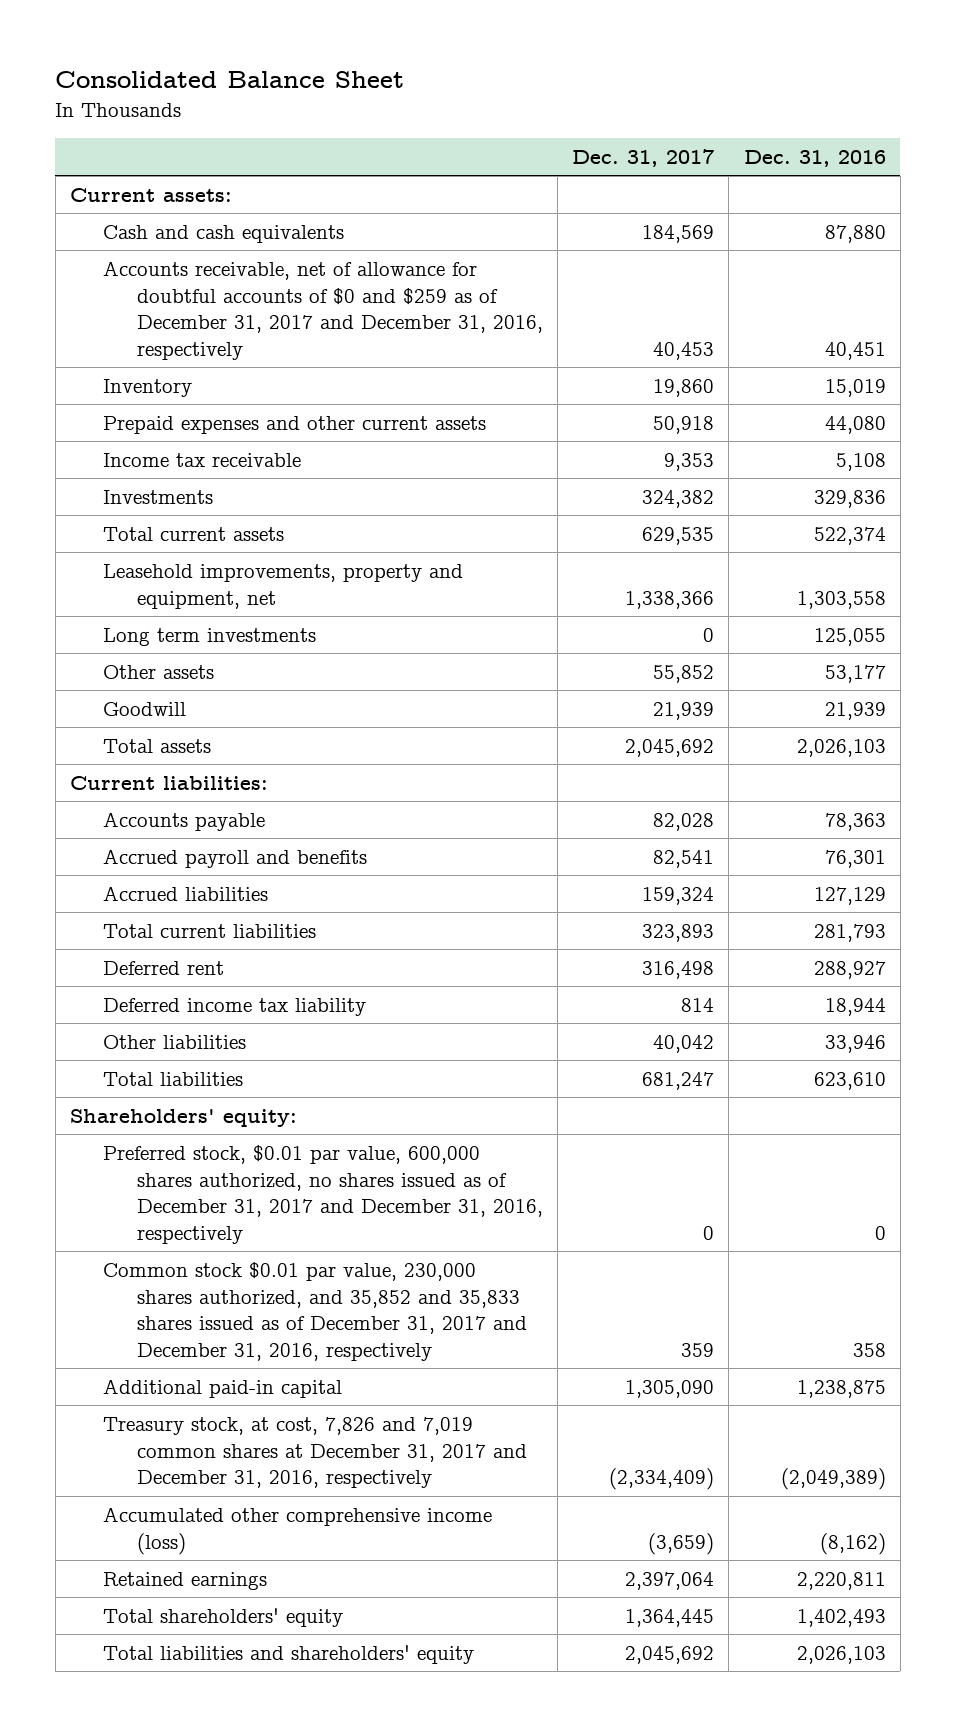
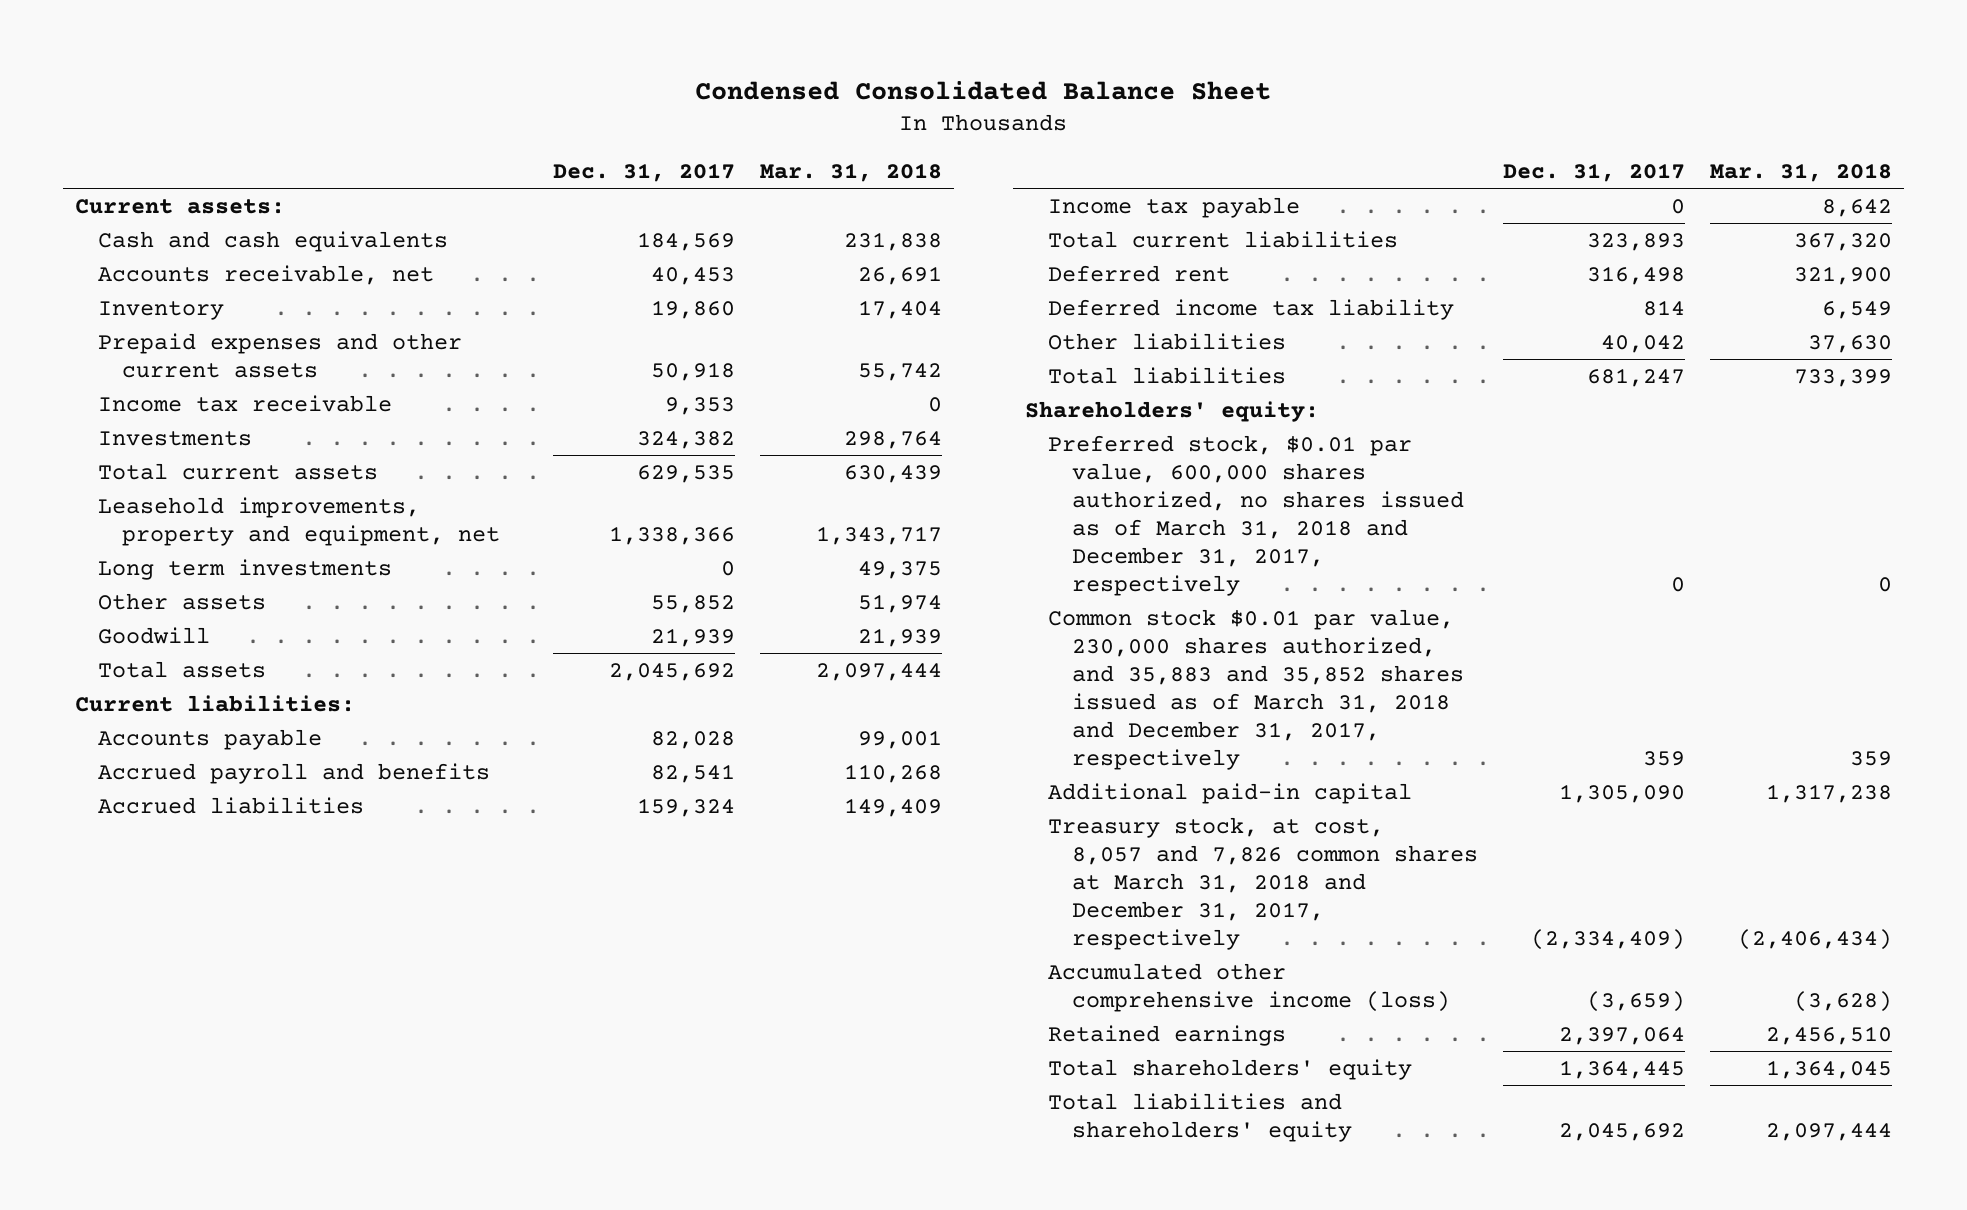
[55,71,405,89] Consolidated Balance Sheet -> [695,80,1272,100] Condensed Consolidated Balance Sheet
[743,150,886,168] Dec. 31, 2016 -> none
none -> [759,162,942,182] Mar. 31, 2018
[103,260,543,361] Accounts receivable, net of allowance for doubtful accounts of $0 and $259 as of December 31, 2017 and December 31, 2016, respectively -> [98,265,435,286] Accounts receivable, net
none -> [1048,197,1301,219] Income tax payable
[103,1144,543,1245] Preferred stock, $0.01 par value, 600,000 shares authorized, no shares issued as of December 31, 2017 and December 31, 2016, respectively -> [1048,435,1464,596] Preferred stock, $0.01 par value, 600,000 shares authorized, no shares issued as of March 31, 2018 and December 31, 2017, respectively
[103,1261,527,1362] Common stock $0.01 par value, 230,000 shares authorized, and 35,852 and 35,833 shares issued as of December 31, 2017 and December 31, 2016, respectively -> [1048,609,1464,770] Common stock $0.01 par value, 230,000 shares authorized, and 35,883 and 35,852 shares issued as of March 31, 2018 and December 31, 2017, respectively
[103,1416,527,1489] Treasury stock, at cost, 7,826 and 7,019 common shares at December 31, 2017 and December 31, 2016, respectively -> [1048,817,1478,950] Treasury stock, at cost, 8,057 and 7,826 common shares at March 31, 2018 and December 31, 2017, respectively

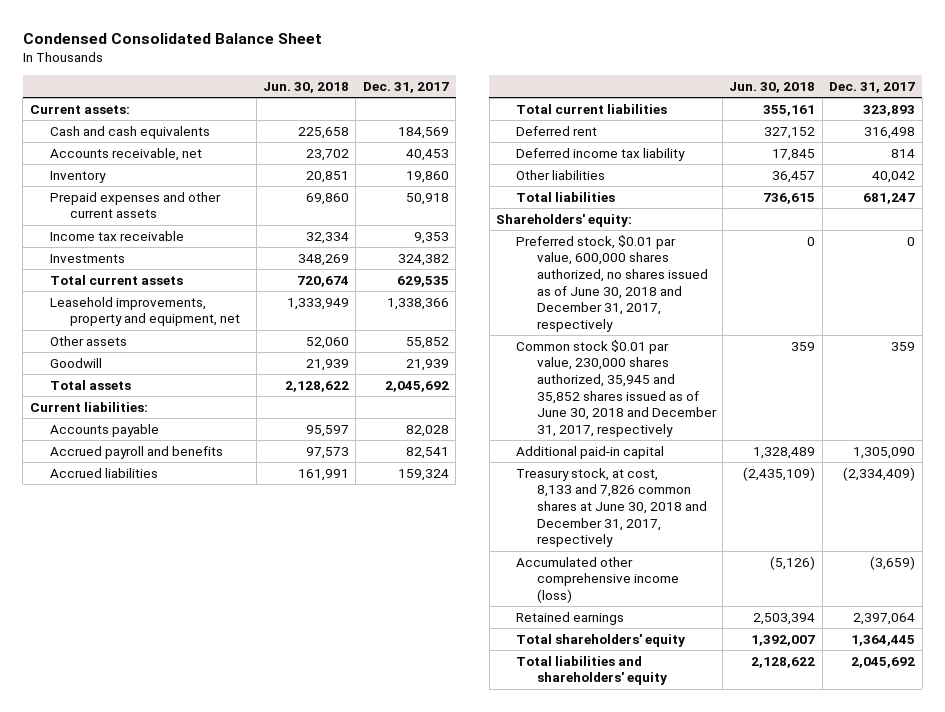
[759,162,942,182] Mar. 31, 2018 -> none
none -> [263,82,350,94] Jun. 30, 2018
[98,559,393,581] Long term investments -> none
[1048,197,1301,219] Income tax payable -> none
[1048,435,1464,596] Preferred stock, $0.01 par value, 600,000 shares authorized, no shares issued as of March 31, 2018 and December 31, 2017, respectively -> [516,234,708,332] Preferred stock, $0.01 par value, 600,000 shares authorized, no shares issued as of June 30, 2018 and December 31, 2017, respectively
[1048,609,1464,770] Common stock $0.01 par value, 230,000 shares authorized, and 35,883 and 35,852 shares issued as of March 31, 2018 and December 31, 2017, respectively -> [516,339,717,437] Common stock $0.01 par value, 230,000 shares authorized, 35,945 and 35,852 shares issued as of June 30, 2018 and December 31, 2017, respectively
[1048,817,1478,950] Treasury stock, at cost, 8,057 and 7,826 common shares at March 31, 2018 and December 31, 2017, respectively -> [516,467,707,548] Treasury stock, at cost, 8,133 and 7,826 common shares at June 30, 2018 and December 31, 2017, respectively

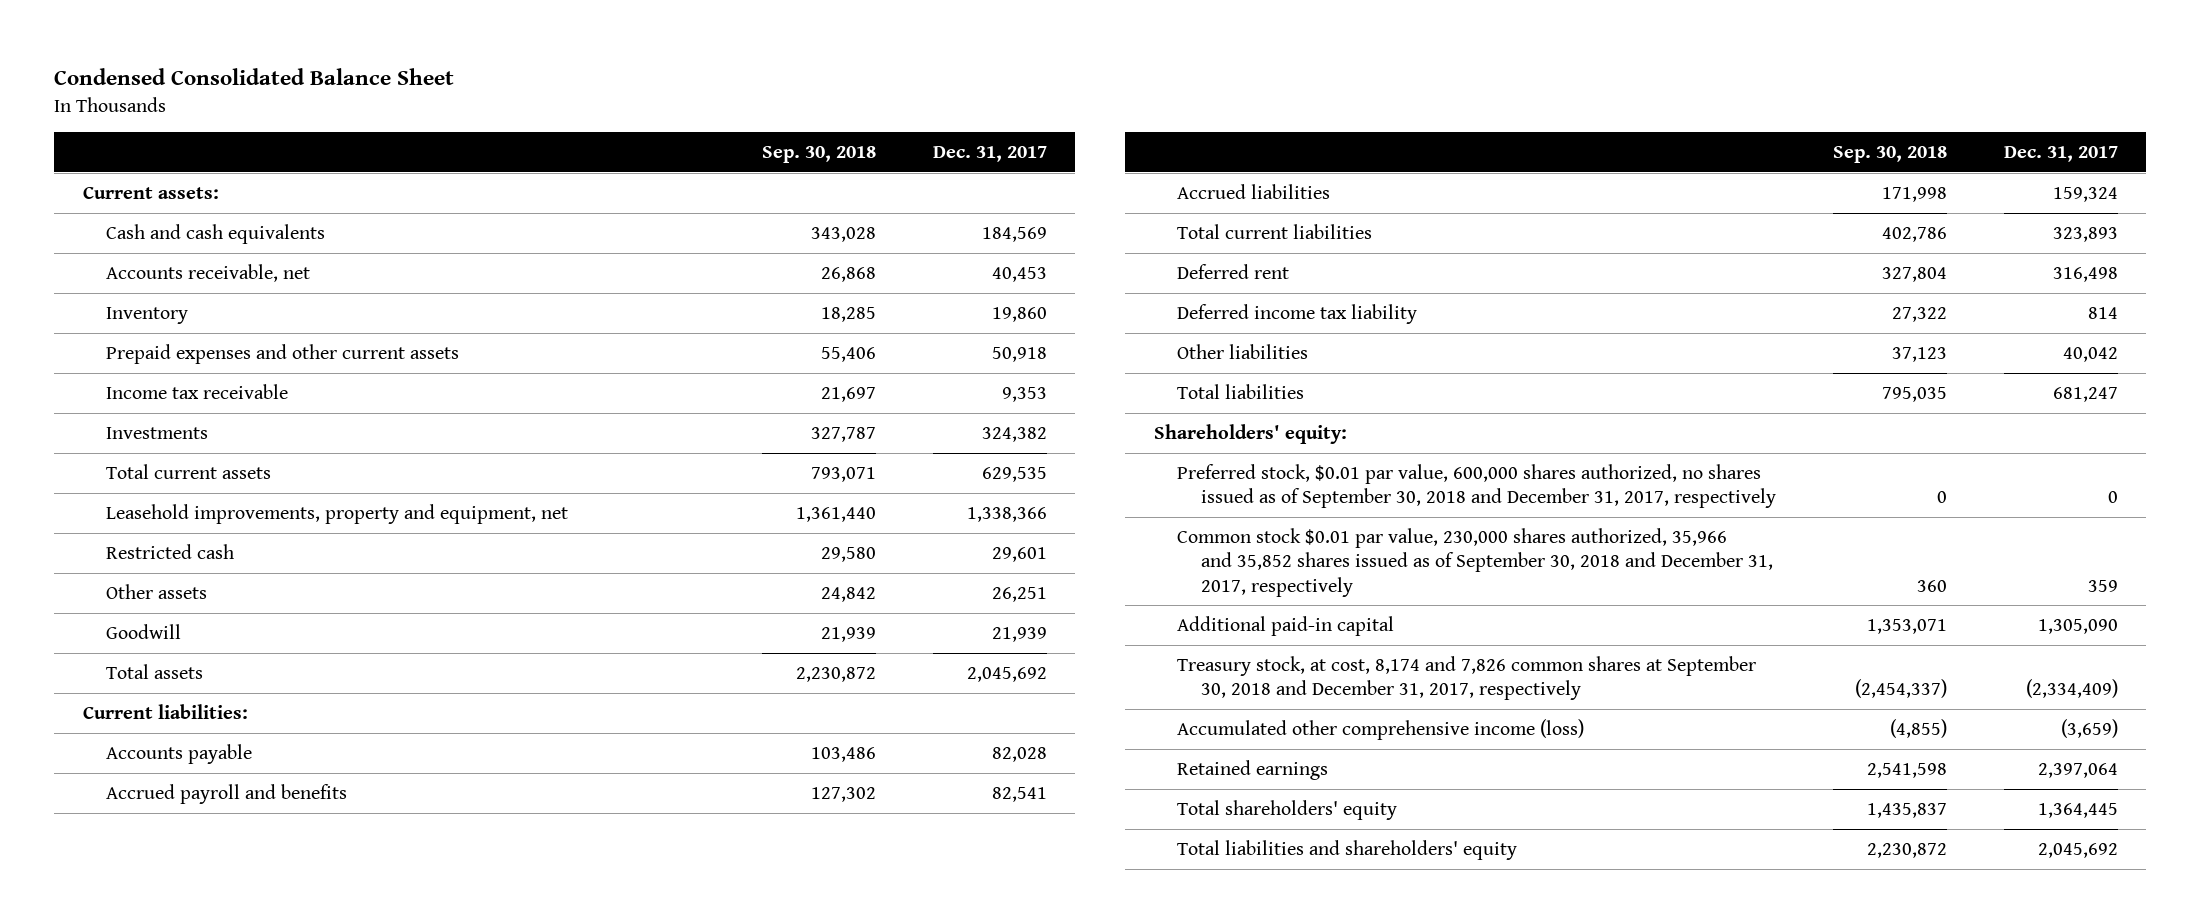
[263,82,350,94] Jun. 30, 2018 -> none
none -> [761,146,876,164] Sep. 30, 2018
none -> [106,543,235,559] Restricted cash
[405,336,449,349] 55,852 -> [991,586,1047,602] 26,251
[516,234,708,332] Preferred stock, $0.01 par value, 600,000 shares authorized, no shares issued as of June 30, 2018 and December 31, 2017, respectively -> [1177,463,1777,509] Preferred stock, $0.01 par value, 600,000 shares authorized, no shares issued as of September 30, 2018 and December 31, 2017, respectively
[516,339,717,437] Common stock $0.01 par value, 230,000 shares authorized, 35,945 and 35,852 shares issued as of June 30, 2018 and December 31, 2017, respectively -> [1177,527,1774,597] Common stock $0.01 par value, 230,000 shares authorized, 35,966 and 35,852 shares issued as of September 30, 2018 and December 31, 2017, respectively
[516,467,707,548] Treasury stock, at cost, 8,133 and 7,826 common shares at June 30, 2018 and December 31, 2017, respectively -> [1177,655,1757,701] Treasury stock, at cost, 8,174 and 7,826 common shares at September 30, 2018 and December 31, 2017, respectively

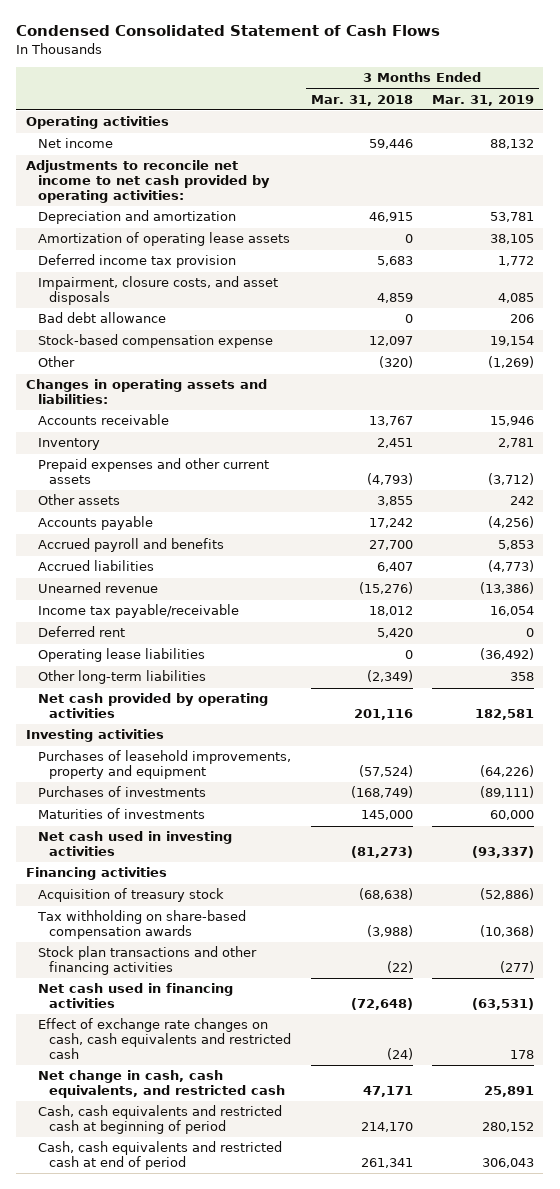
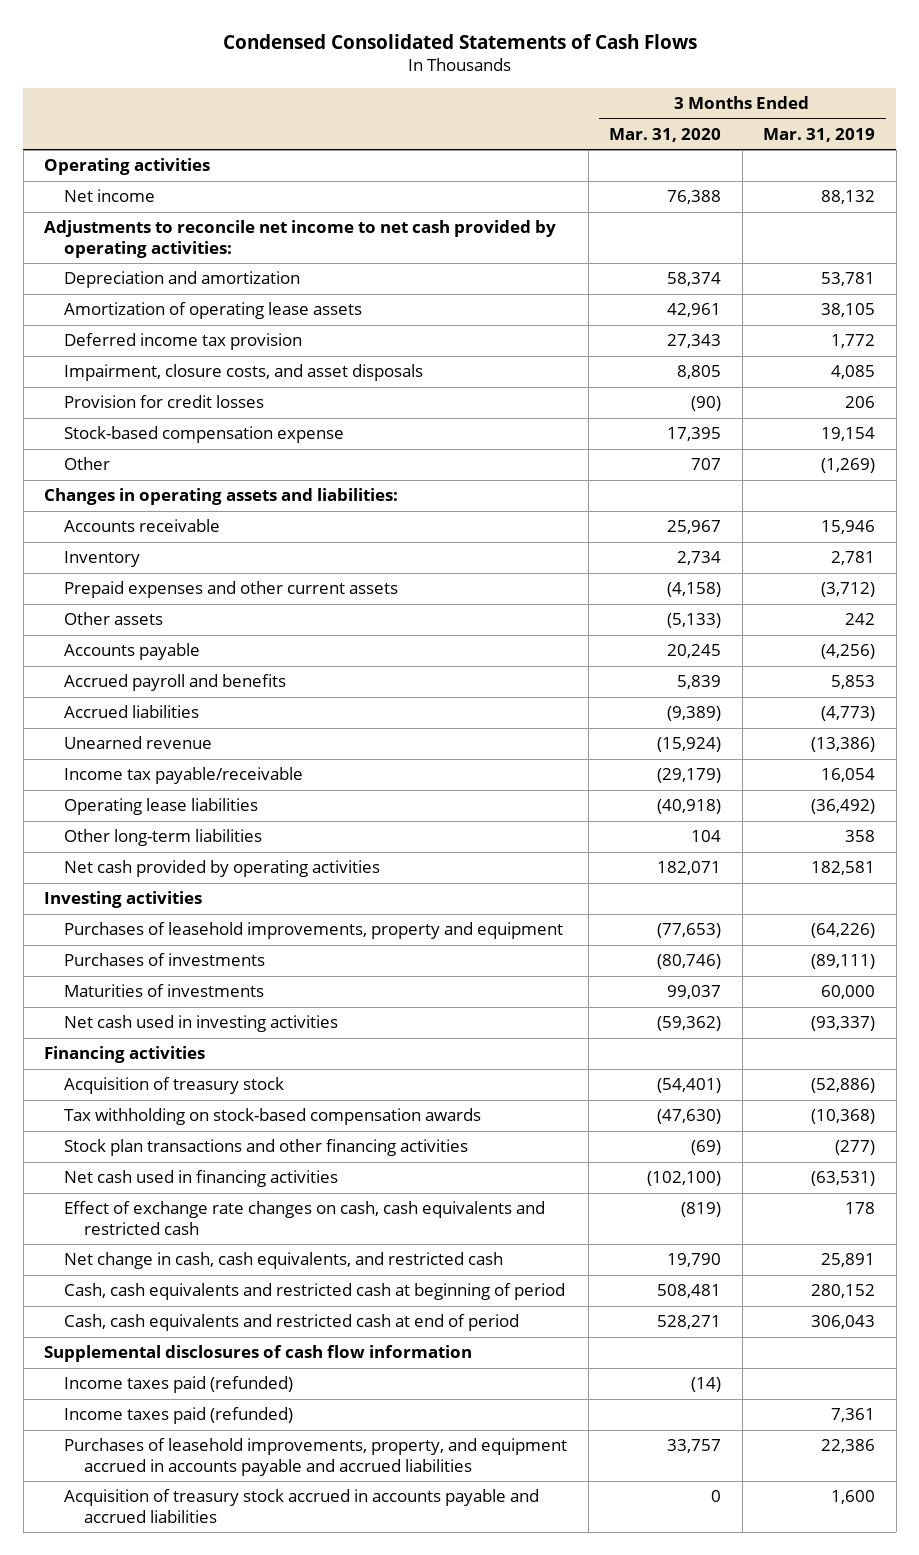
[16,25,441,37] Condensed Consolidated Statement of Cash Flows -> [222,33,697,49] Condensed Consolidated Statements of Cash Flows
[310,94,413,106] Mar. 31, 2018 -> none
none -> [609,127,722,142] Mar. 31, 2020
[37,312,166,324] Bad debt allowance -> [64,395,265,409] Provision for credit losses
[37,626,125,638] Deferred rent -> none
[36,910,246,940] Tax withholding on share-based compensation awards -> [64,1108,482,1126] Tax withholding on stock-based compensation awards
none -> [44,1345,473,1363] Supplemental disclosures of cash flow information
none -> [64,1376,294,1394] Income taxes paid (refunded)
none -> [64,1407,294,1425] Income taxes paid (refunded)
none -> [64,1438,568,1476] Purchases of leasehold improvements, property, and equipment accrued in accounts payable and accrued liabilities
none -> [64,1489,540,1523] Acquisition of treasury stock accrued in accounts payable and accrued liabilities

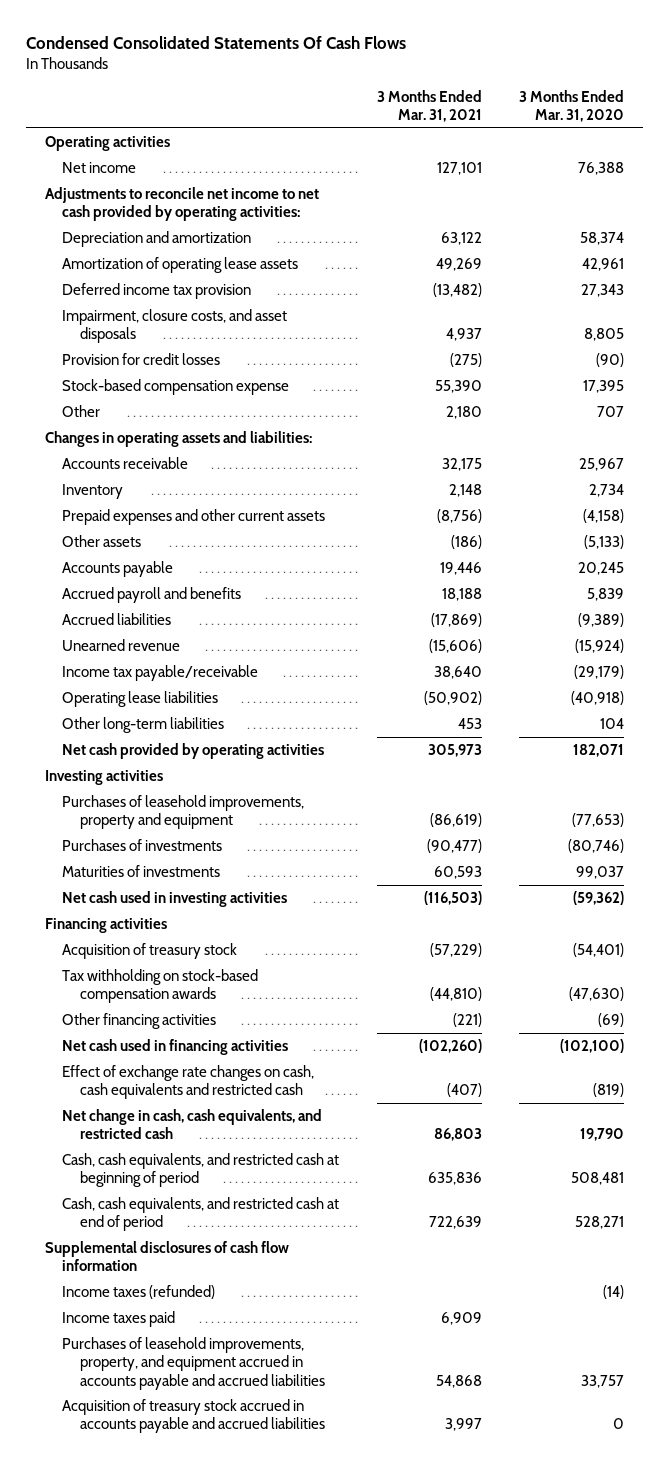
[222,33,697,49] Condensed Consolidated Statements of Cash Flows -> [25,35,406,49] Condensed Consolidated Statements Of Cash Flows
[763,127,876,142] Mar. 31, 2019 -> none
none -> [376,89,482,123] 3 Months Ended Mar. 31, 2021
[64,1139,469,1157] Stock plan transactions and other financing activities -> [62,1013,217,1030] Other financing activities
[64,1283,566,1301] Cash, cash equivalents and restricted cash at beginning of period -> [62,1153,340,1188] Cash, cash equivalents, and restricted cash at beginning of period
[64,1314,520,1332] Cash, cash equivalents and restricted cash at end of period -> [62,1197,340,1232] Cash, cash equivalents, and restricted cash at end of period
[64,1376,294,1394] Income taxes paid (refunded) -> [62,1285,216,1300] Income taxes (refunded)
[64,1407,294,1425] Income taxes paid (refunded) -> [62,1311,176,1328] Income taxes paid

